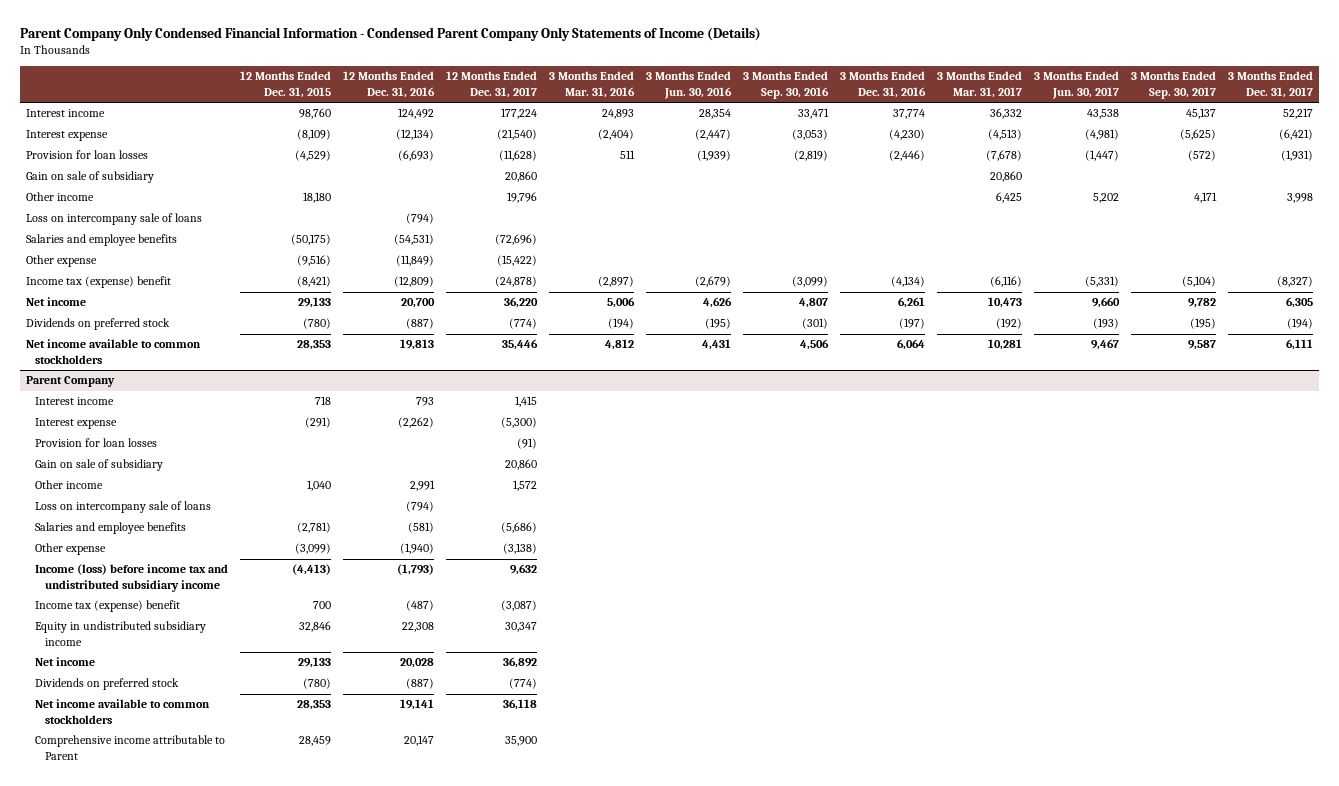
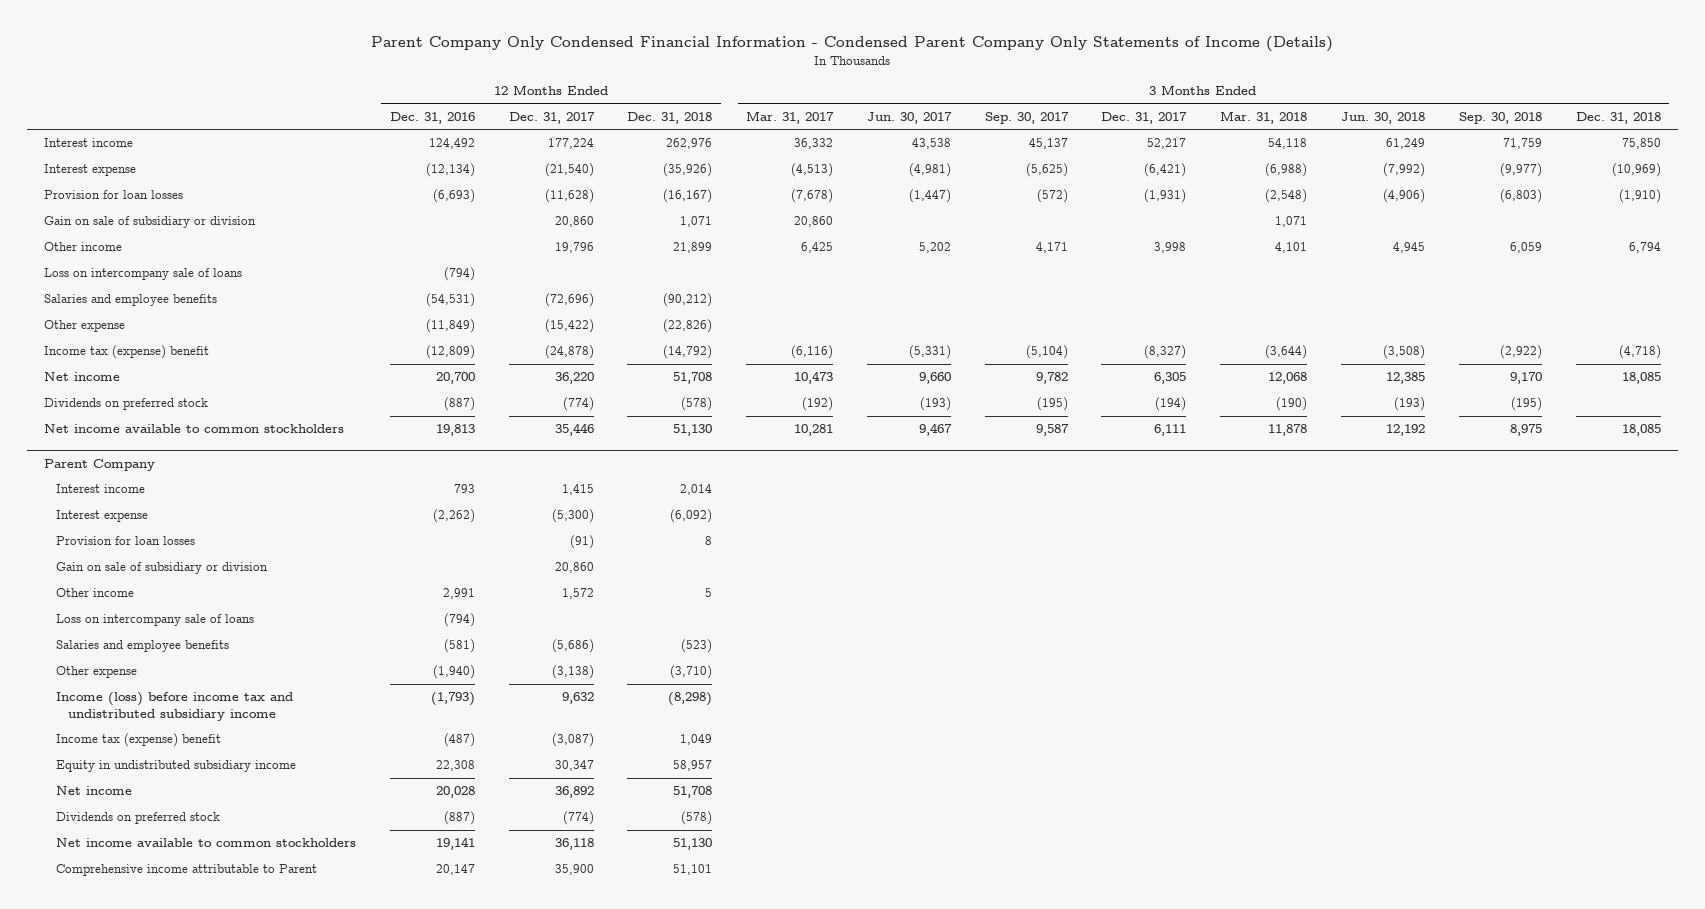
[240,71,332,98] 12 Months Ended Dec. 31, 2015 -> none
[549,71,636,98] 3 Months Ended Mar. 31, 2016 -> none
[646,71,733,99] 3 Months Ended Jun. 30, 2016 -> none
[743,71,830,99] 3 Months Ended Sep. 30, 2016 -> none
[840,71,927,98] 3 Months Ended Dec. 31, 2016 -> none
none -> [627,111,713,124] Dec. 31, 2018
none -> [1220,110,1308,124] Mar. 31, 2018
none -> [1341,111,1426,124] Jun. 30, 2018
none -> [1458,111,1542,124] Sep. 30, 2018
none -> [1575,111,1661,124] Dec. 31, 2018
[26,171,155,184] Gain on sale of subsidiary -> [44,216,257,229] Gain on sale of subsidiary or division
[35,459,164,472] Gain on sale of subsidiary -> [55,562,268,575] Gain on sale of subsidiary or division

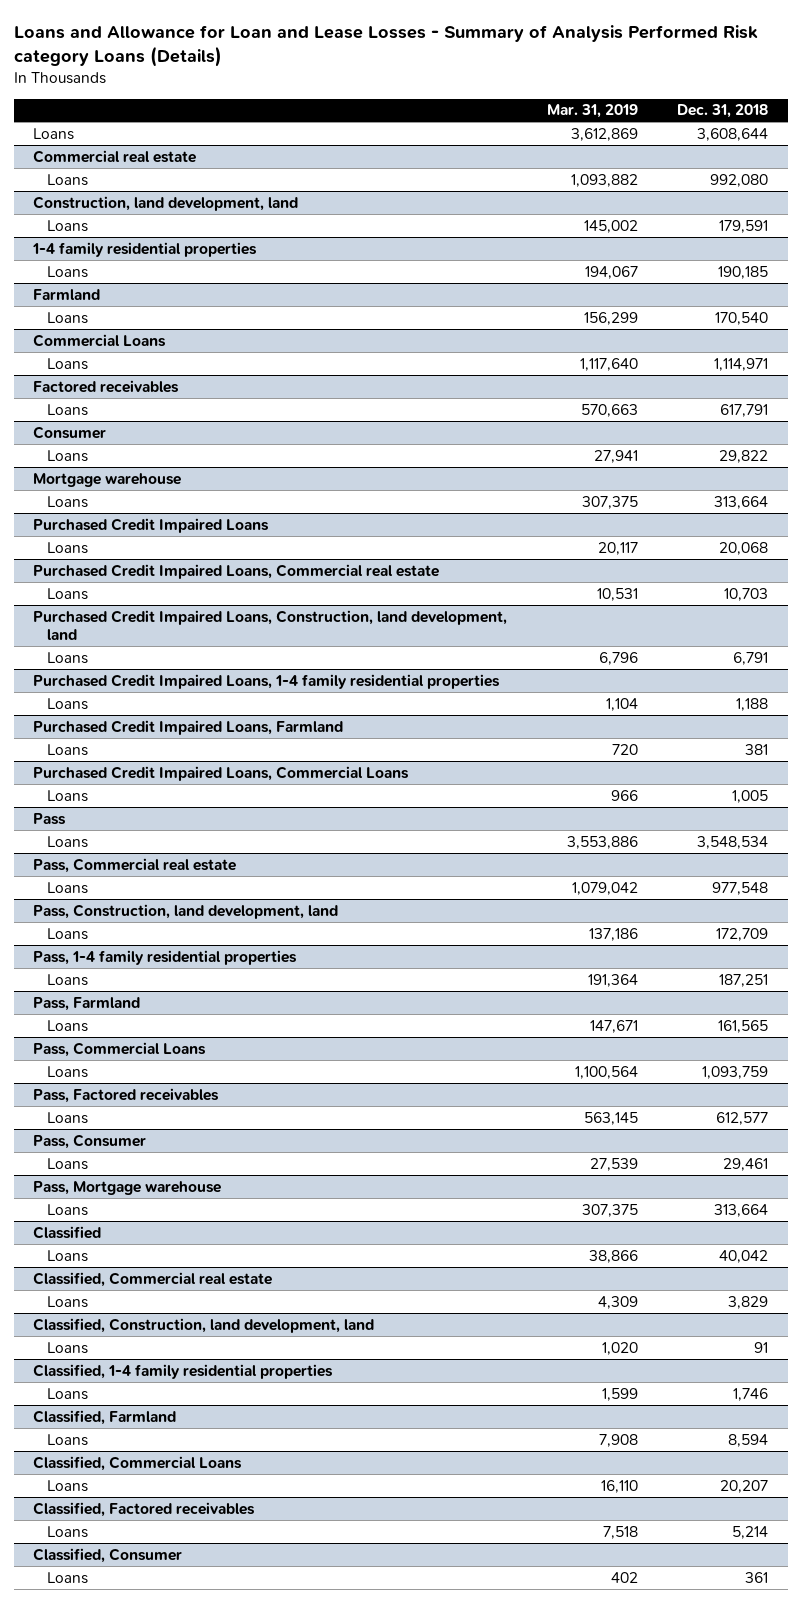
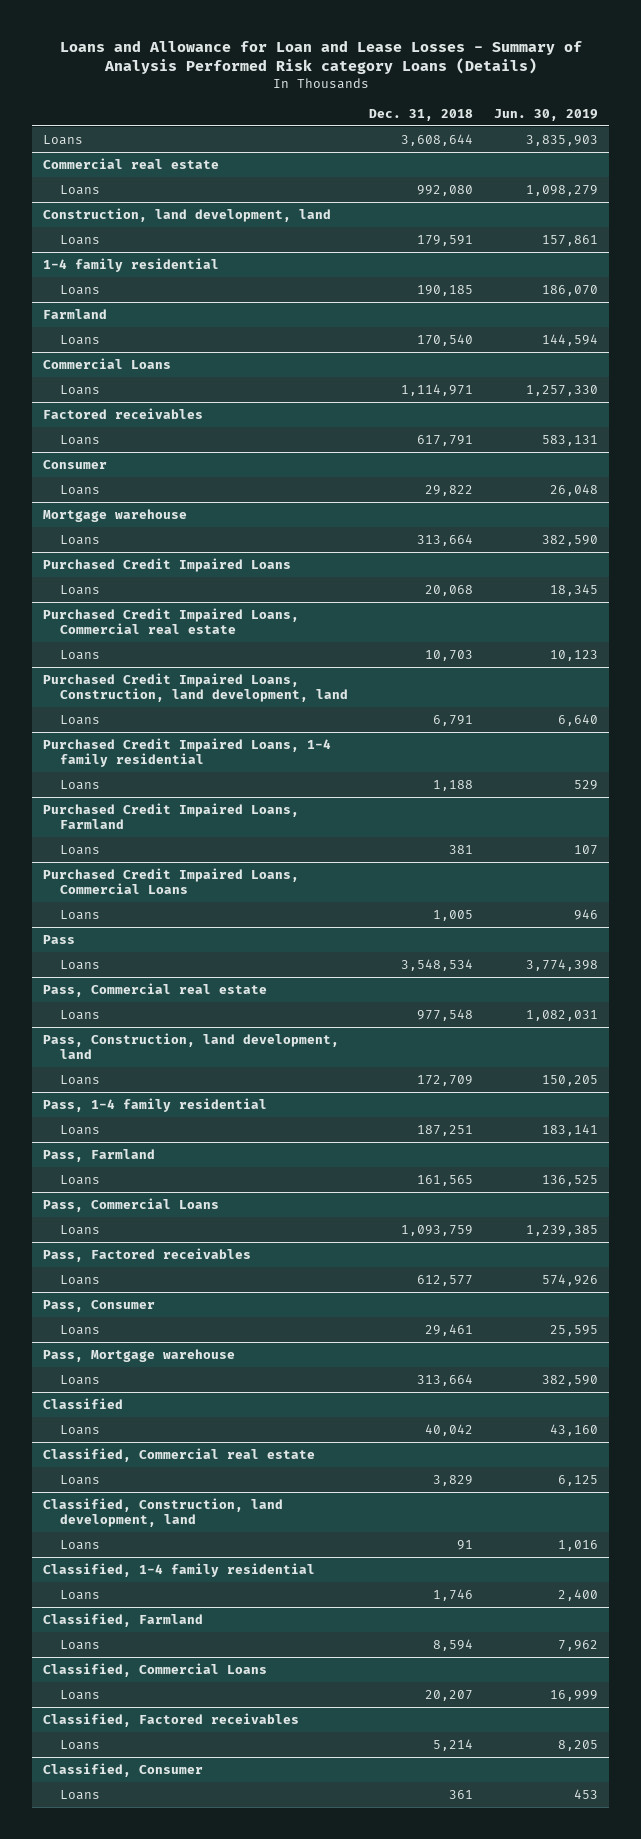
[546,104,638,119] Mar. 31, 2019 -> none
none -> [494,108,599,121] Jun. 30, 2019
[32,241,258,257] 1-4 family residential properties -> [42,257,219,272] 1-4 family residential
[33,673,501,689] Purchased Credit Impaired Loans, 1-4 family residential properties -> [42,737,331,767] Purchased Credit Impaired Loans, 1-4 family residential
[33,949,298,965] Pass, 1-4 family residential properties -> [42,1097,267,1112] Pass, 1-4 family residential
[33,1363,334,1379] Classified, 1-4 family residential properties -> [42,1562,315,1577] Classified, 1-4 family residential

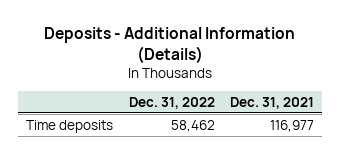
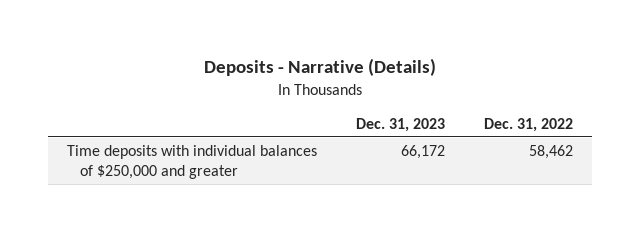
[44,26,296,63] Deposits - Additional Information (Details) -> [203,57,436,76] Deposits - Narrative (Details)
[230,96,315,109] Dec. 31, 2021 -> none
none -> [355,117,445,132] Dec. 31, 2023
[26,119,114,133] Time deposits -> [67,145,318,180] Time deposits with individual balances of $250,000 and greater

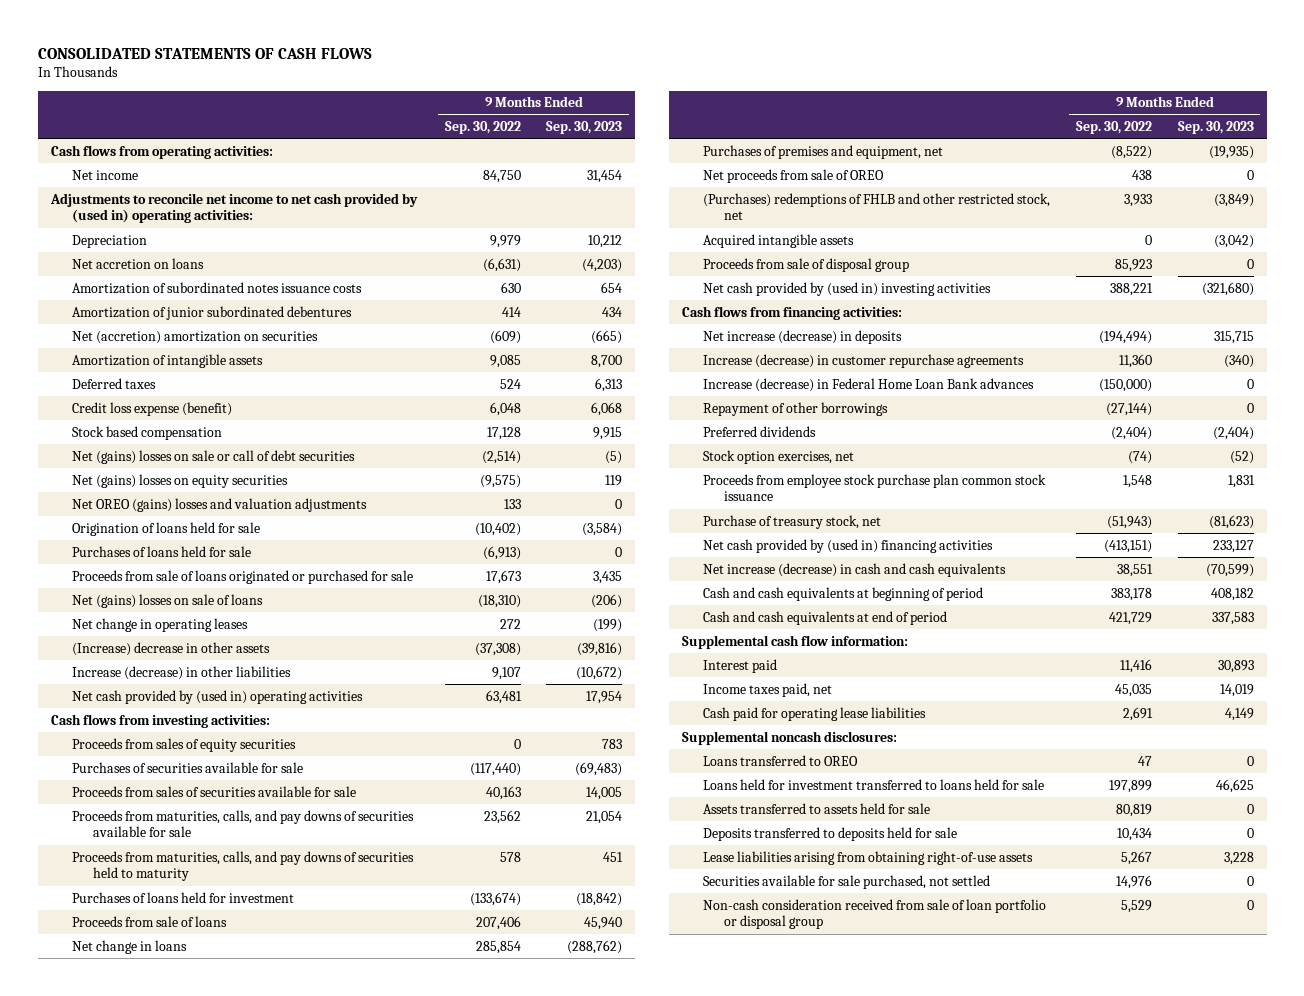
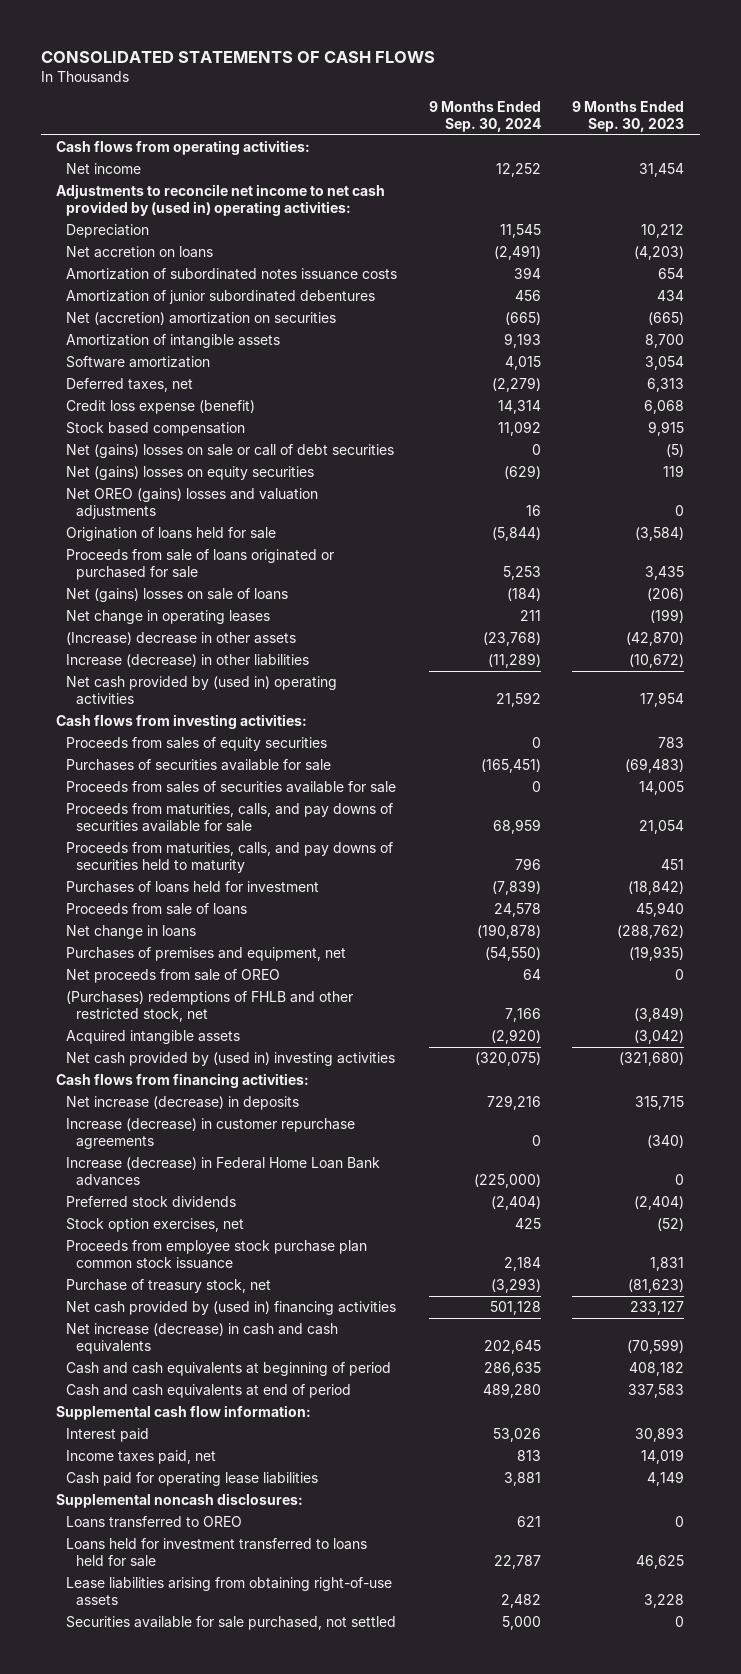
[444,120,521,134] Sep. 30, 2022 -> none
none -> [428,101,541,132] 9 Months Ended Sep. 30, 2024
none -> [66,356,211,369] Software amortization
[71,377,156,389] Deferred taxes -> [66,378,194,393] Deferred taxes, net
[71,545,251,557] Purchases of loans held for sale -> none
[577,641,623,656] (39,816) -> [626,632,685,647] (42,870)
[703,257,910,272] Proceeds from sale of disposal group -> none
[703,401,889,416] Repayment of other borrowings -> none
[703,425,817,437] Preferred dividends -> [66,1196,237,1208] Preferred stock dividends
[703,802,931,814] Assets transferred to assets held for sale -> none
[703,826,958,841] Deposits transferred to deposits held for sale -> none
[703,898,1047,930] Non-cash consideration received from sale of loan portfolio or disposal group -> none

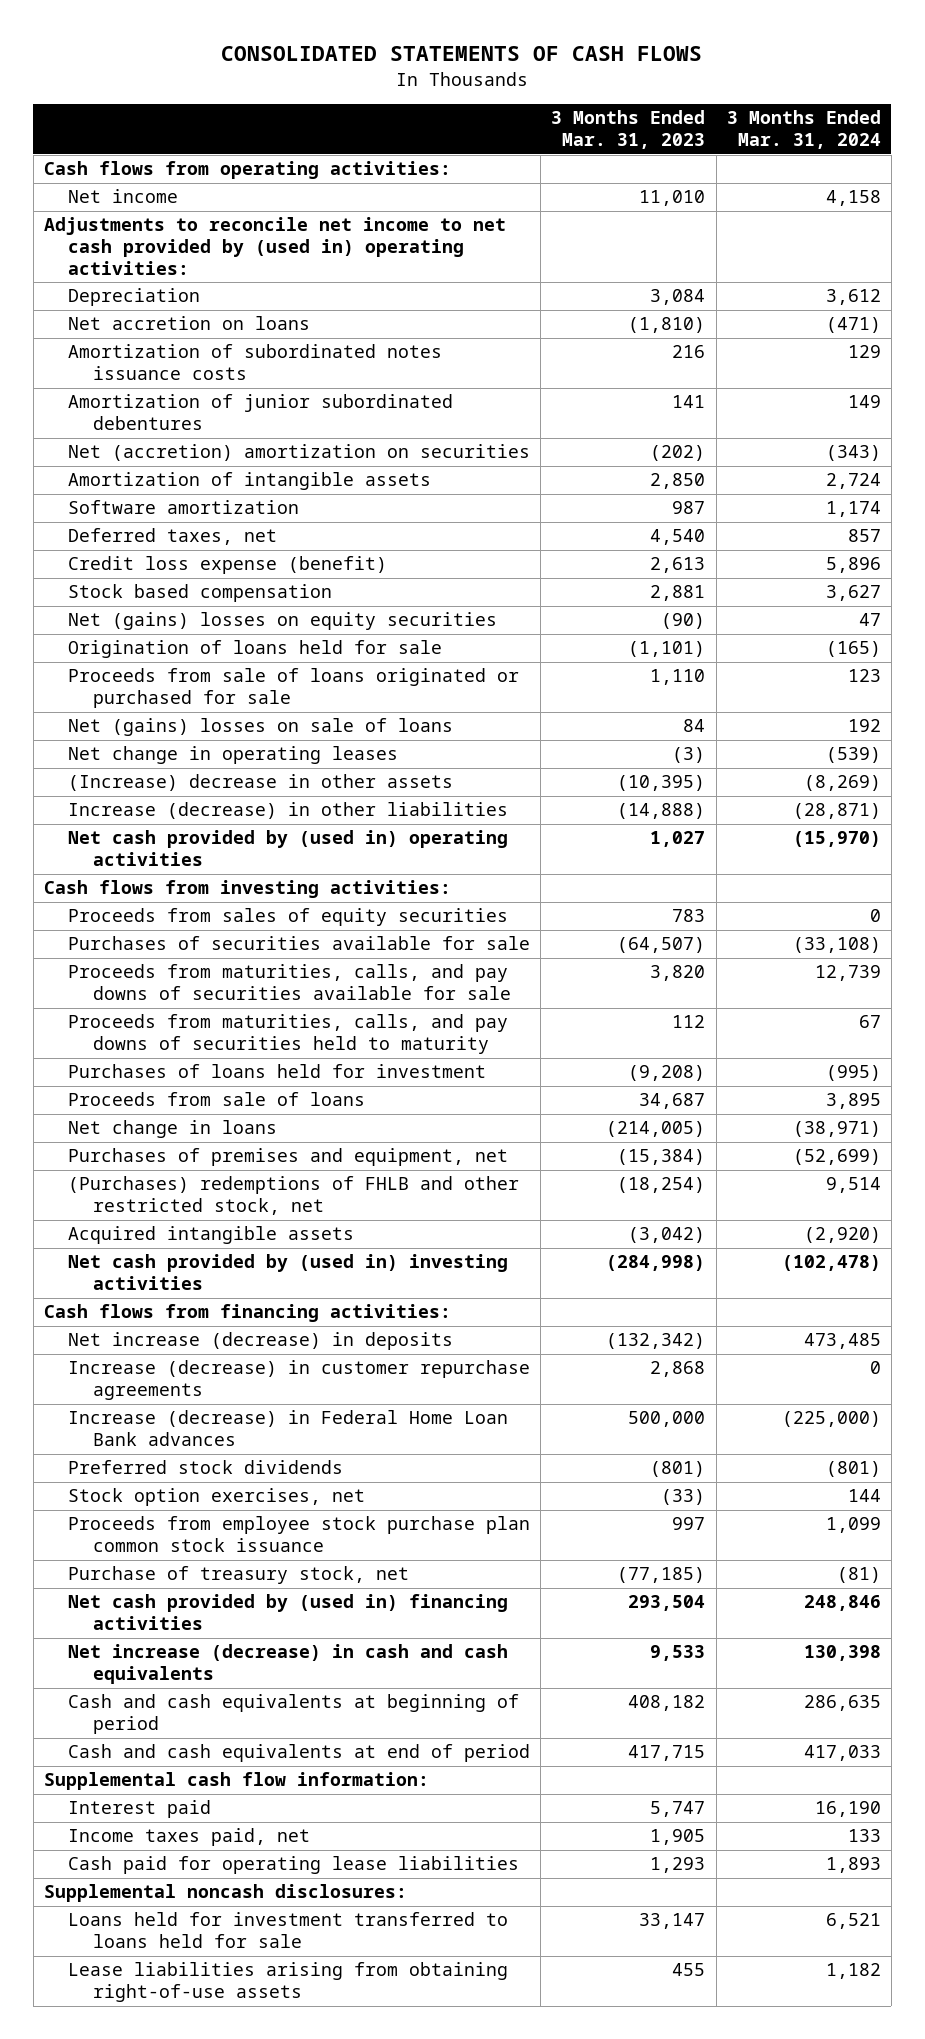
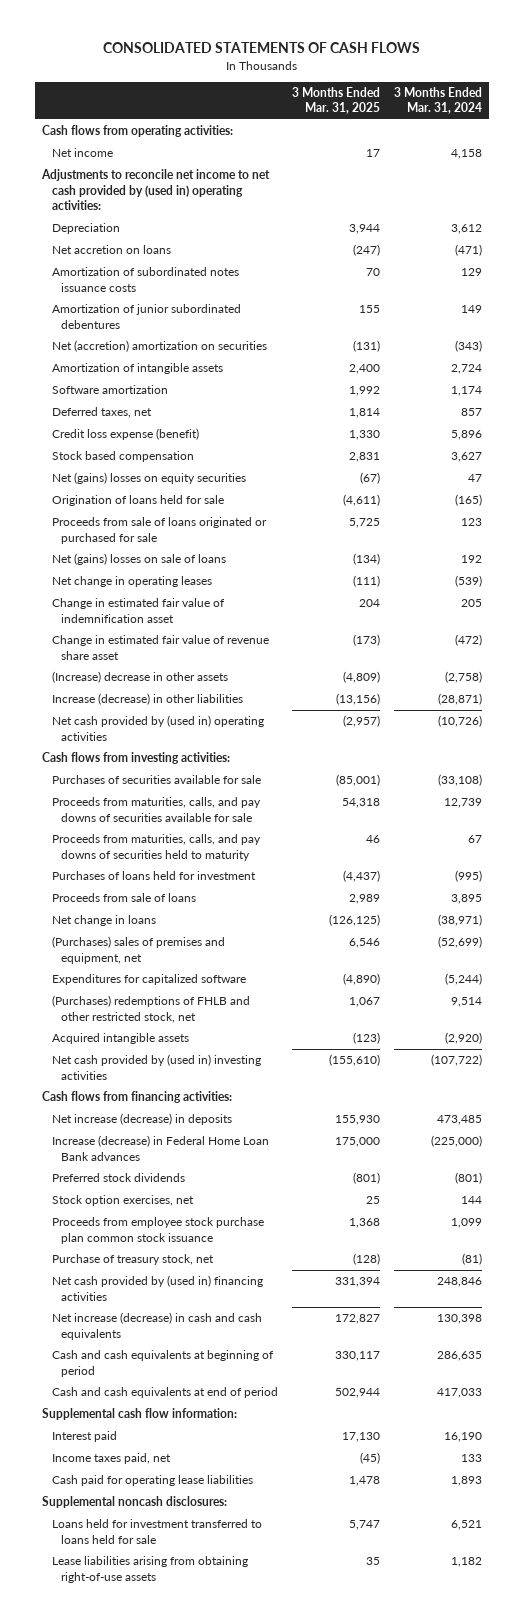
[551,110,706,150] 3 Months Ended Mar. 31, 2023 -> none
none -> [291,86,380,115] 3 Months Ended Mar. 31, 2025
none -> [51,598,225,623] Change in estimated fair value of indemnification asset
none -> [51,635,269,660] Change in estimated fair value of revenue share asset
[803,775,881,792] (8,269) -> [445,671,483,684] (2,758)
[792,831,881,848] (15,970) -> [438,715,483,728] (10,726)
[68,908,509,927] Proceeds from sales of equity securities -> none
[68,1148,509,1167] Purchases of premises and equipment, net -> [51,936,225,964] (Purchases) sales of premises and equipment, net
none -> [51,974,246,986] Expenditures for capitalized software
[781,1255,881,1272] (102,478) -> [431,1054,483,1067] (107,722)
[68,1360,531,1401] Increase (decrease) in customer repurchase agreements -> none

